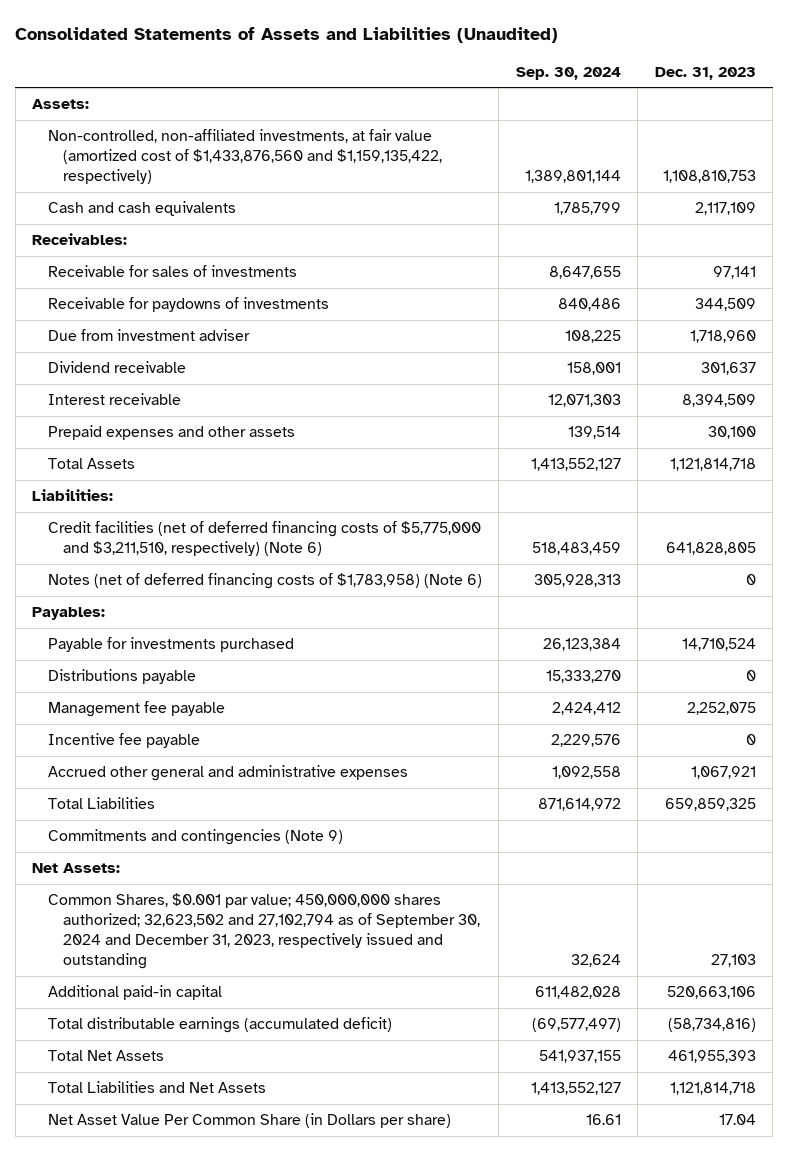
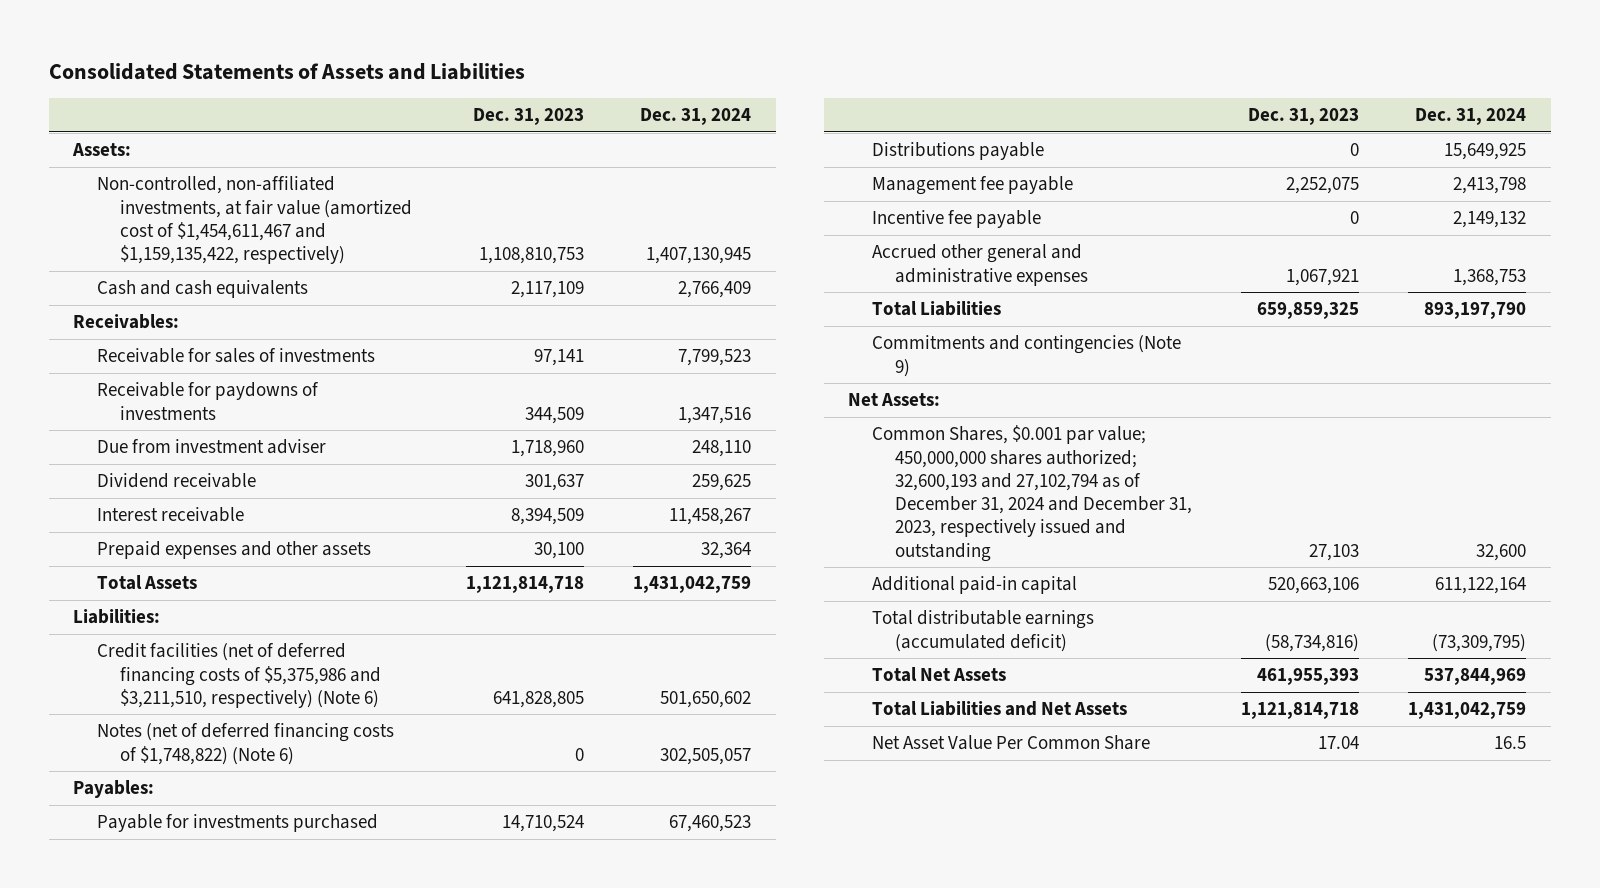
[15,26,559,43] Consolidated Statements of Assets and Liabilities (Unaudited) -> [48,62,525,80] Consolidated Statements of Assets and Liabilities
[515,66,621,80] Sep. 30, 2024 -> none
none -> [640,107,752,125] Dec. 31, 2024
[47,129,443,185] Non-controlled, non-affiliated investments, at fair value (amortized cost of $1,433,876,560 and $1,159,135,422, respectively) -> [96,176,413,265] Non-controlled, non-affiliated investments, at fair value (amortized cost of $1,454,611,467 and $1,159,135,422, respectively)
[47,521,481,557] Credit facilities (net of deferred financing costs of $5,775,000 and $3,211,510, respectively) (Note 6) -> [96,643,382,708] Credit facilities (net of deferred financing costs of $5,375,986 and $3,211,510, respectively) (Note 6)
[47,573,482,590] Notes (net of deferred financing costs of $1,783,958) (Note 6) -> [96,723,394,765] Notes (net of deferred financing costs of $1,748,822) (Note 6)
[47,893,481,970] Common Shares, $0.001 par value; 450,000,000 shares authorized; 32,623,502 and 27,102,794 as of September 30, 2024 and December 31, 2023, respectively issued and outstanding -> [871,425,1193,562] Common Shares, $0.001 par value; 450,000,000 shares authorized; 32,600,193 and 27,102,794 as of December 31, 2024 and December 31, 2023, respectively issued and outstanding
[47,1113,451,1129] Net Asset Value Per Common Share (in Dollars per share) -> [871,735,1150,751] Net Asset Value Per Common Share

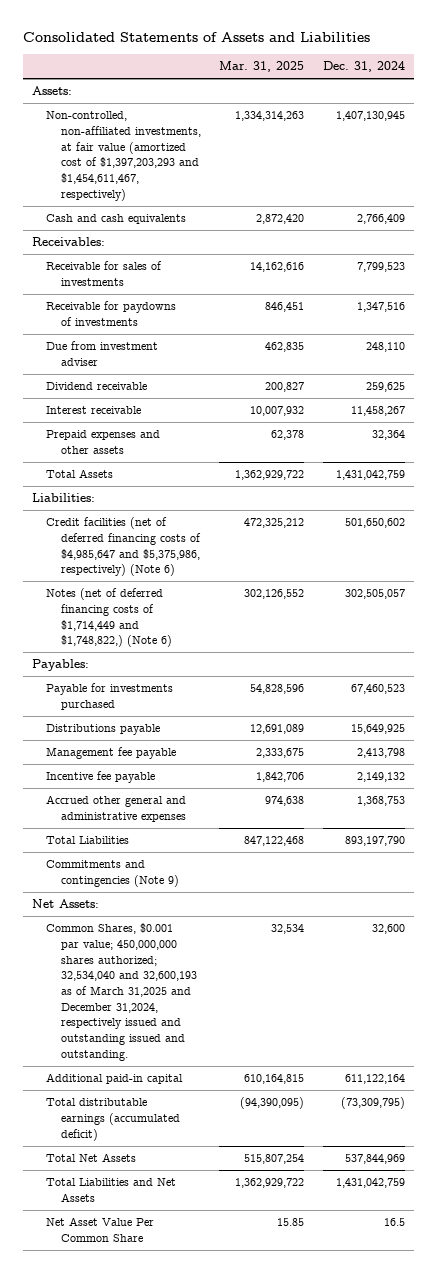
[473,107,585,125] Dec. 31, 2023 -> none
none -> [219,61,305,73] Mar. 31, 2025
[96,176,413,265] Non-controlled, non-affiliated investments, at fair value (amortized cost of $1,454,611,467 and $1,159,135,422, respectively) -> [46,111,201,201] Non-controlled, non-affiliated investments, at fair value (amortized cost of $1,397,203,293 and $1,454,611,467, respectively)
[96,643,382,708] Credit facilities (net of deferred financing costs of $5,375,986 and $3,211,510, respectively) (Note 6) -> [46,517,201,577] Credit facilities (net of deferred financing costs of $4,985,647 and $5,375,986, respectively) (Note 6)
[96,723,394,765] Notes (net of deferred financing costs of $1,748,822) (Note 6) -> [46,588,172,648] Notes (net of deferred financing costs of $1,714,449 and $1,748,822,) (Note 6)
[871,425,1193,562] Common Shares, $0.001 par value; 450,000,000 shares authorized; 32,600,193 and 27,102,794 as of December 31, 2024 and December 31, 2023, respectively issued and outstanding -> [46,923,197,1061] Common Shares, $0.001 par value; 450,000,000 shares authorized; 32,534,040 and 32,600,193 as of March 31,2025 and December 31,2024, respectively issued and outstanding issued and outstanding.

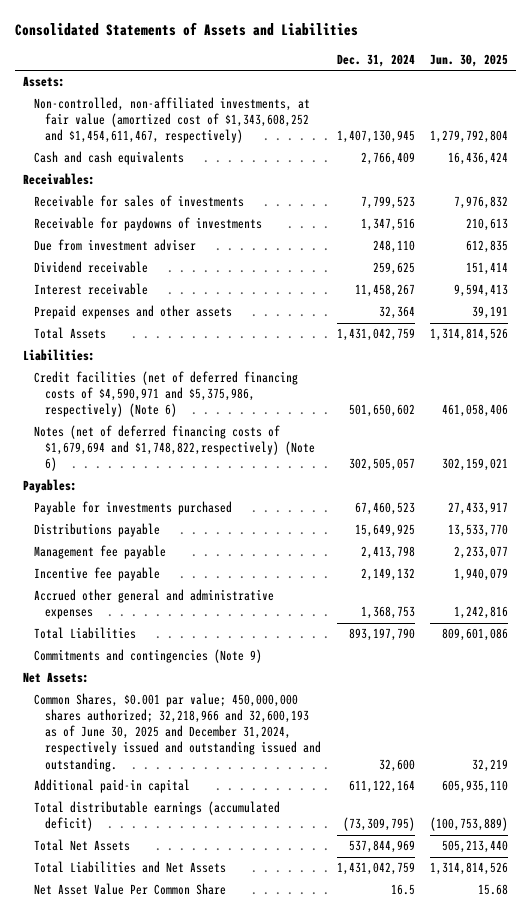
[219,61,305,73] Mar. 31, 2025 -> none
none -> [429,53,508,67] Jun. 30, 2025
[46,111,201,201] Non-controlled, non-affiliated investments, at fair value (amortized cost of $1,397,203,293 and $1,454,611,467, respectively) -> [34,97,311,144] Non-controlled, non-affiliated investments, at fair value (amortized cost of $1,343,608,252 and $1,454,611,467, respectively)
[46,517,201,577] Credit facilities (net of deferred financing costs of $4,985,647 and $5,375,986, respectively) (Note 6) -> [34,371,299,418] Credit facilities (net of deferred financing costs of $4,590,971 and $5,375,986, respectively) (Note 6)
[46,588,172,648] Notes (net of deferred financing costs of $1,714,449 and $1,748,822,) (Note 6) -> [34,425,316,472] Notes (net of deferred financing costs of $1,679,694 and $1,748,822,respectively) (Note 6)
[46,923,197,1061] Common Shares, $0.001 par value; 450,000,000 shares authorized; 32,534,040 and 32,600,193 as of March 31,2025 and December 31,2024, respectively issued and outstanding issued and outstanding. -> [34,693,322,772] Common Shares, $0.001 par value; 450,000,000 shares authorized; 32,218,966 and 32,600,193 as of June 30, 2025 and December 31,2024, respectively issued and outstanding issued and outstanding.

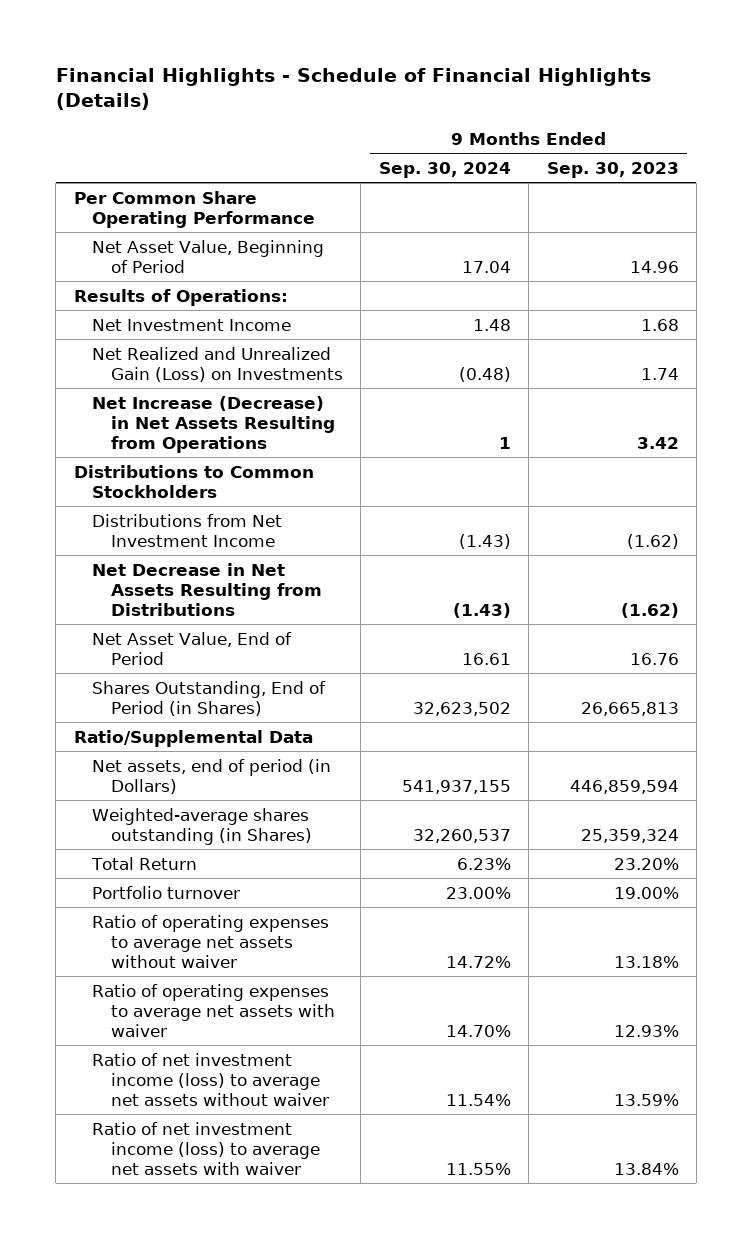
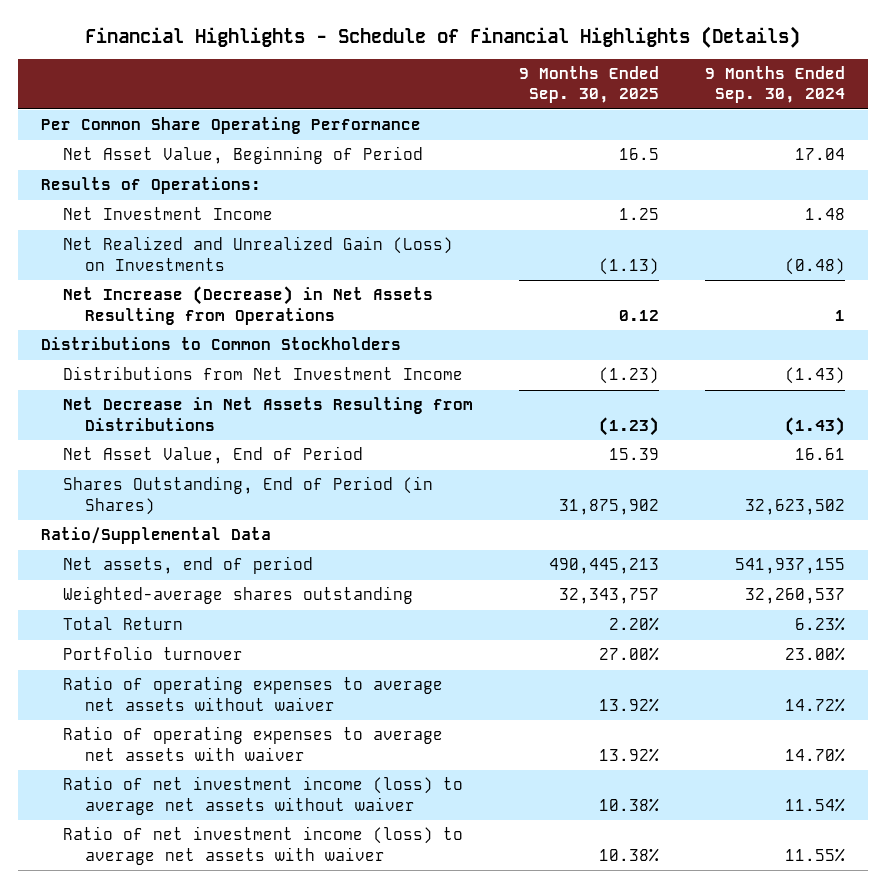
[546,161,679,178] Sep. 30, 2023 -> none
none -> [518,66,659,104] 9 Months Ended Sep. 30, 2025
[92,758,332,794] Net assets, end of period (in Dollars) -> [63,556,314,575] Net assets, end of period
[92,807,313,845] Weighted-average shares outstanding (in Shares) -> [63,586,414,605] Weighted-average shares outstanding

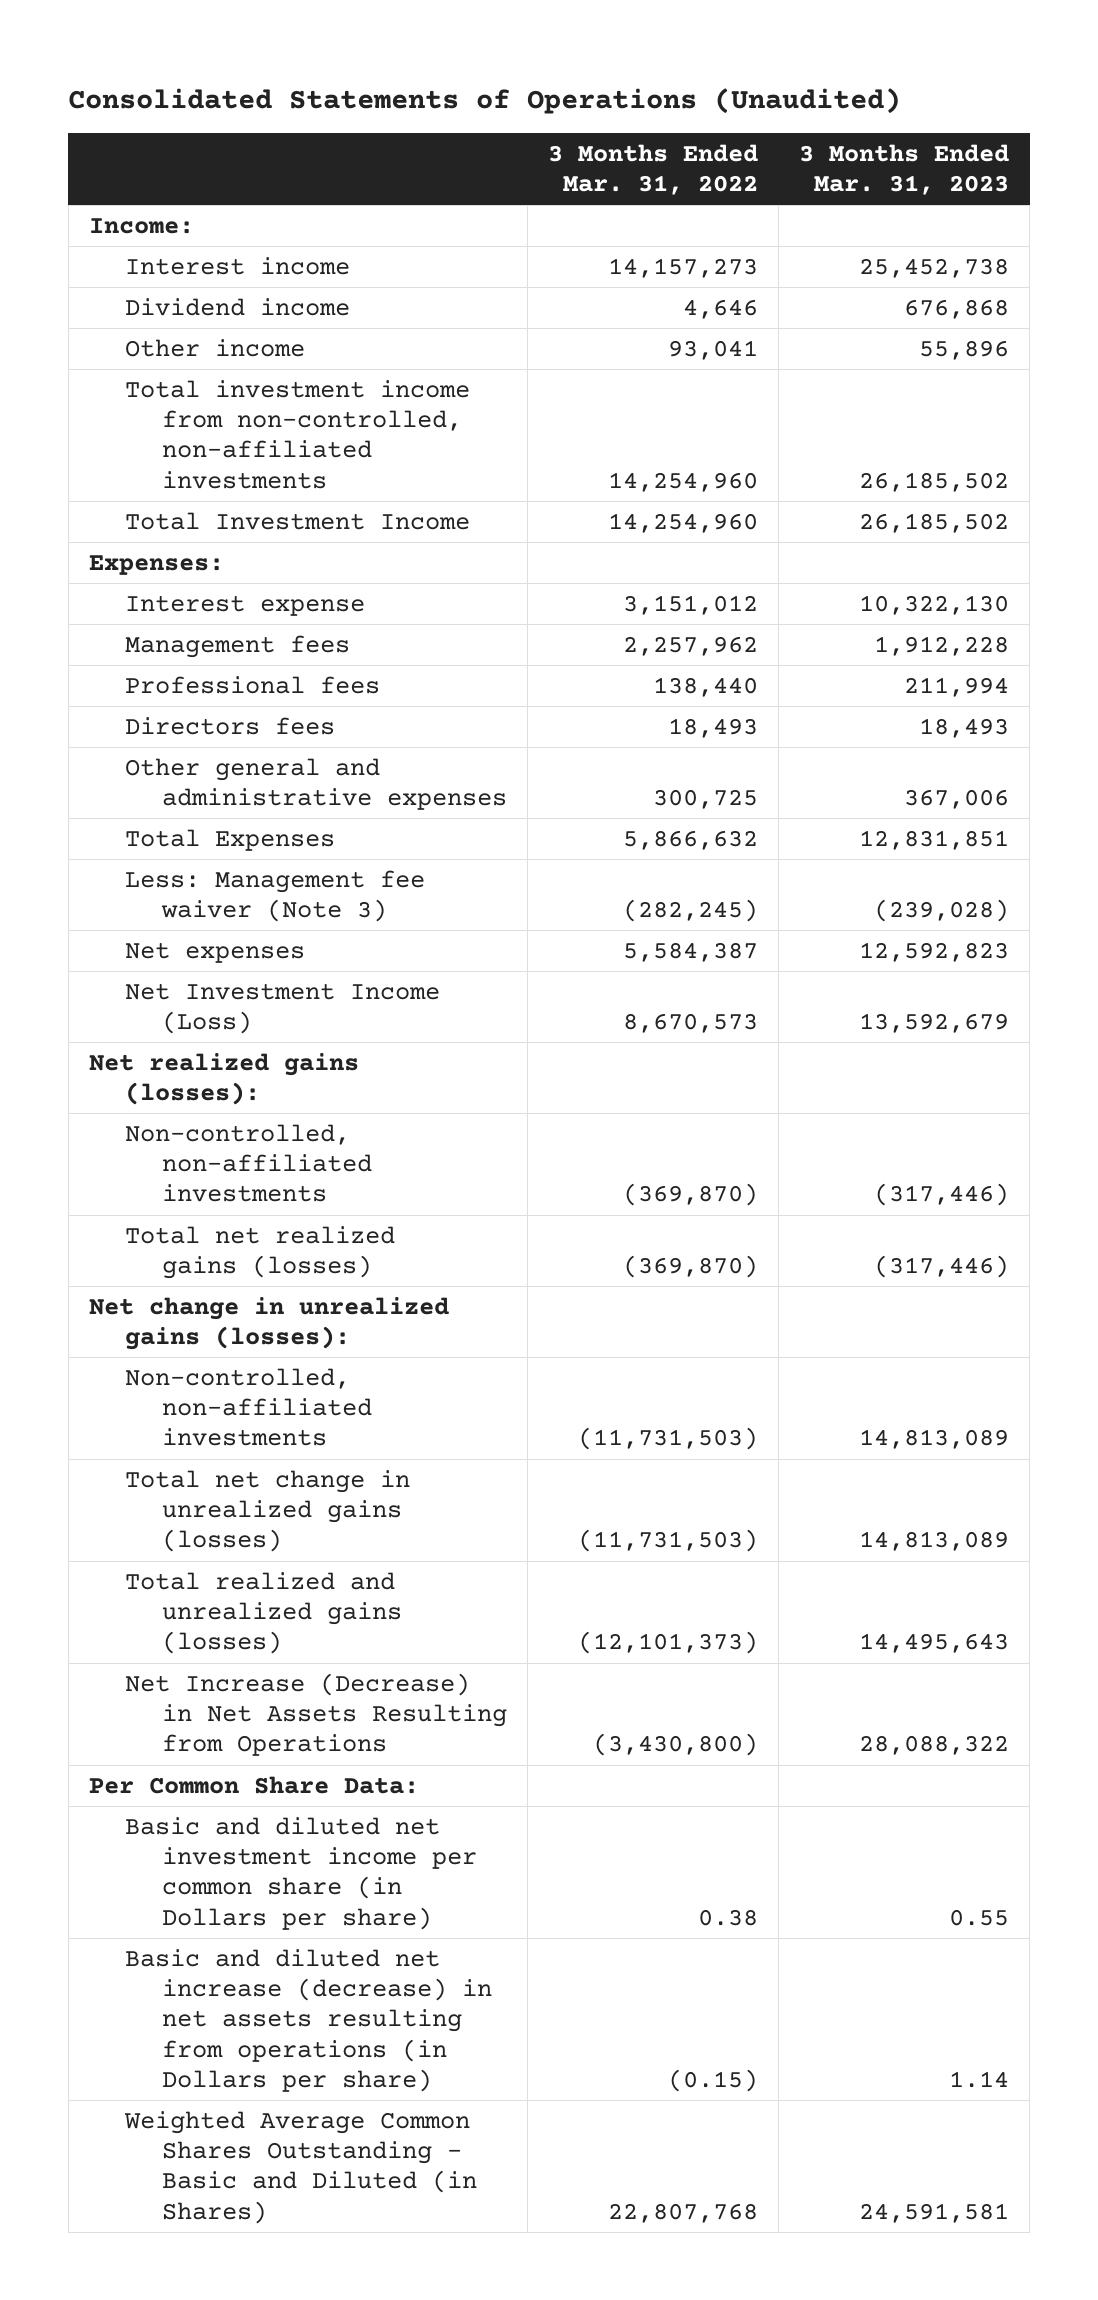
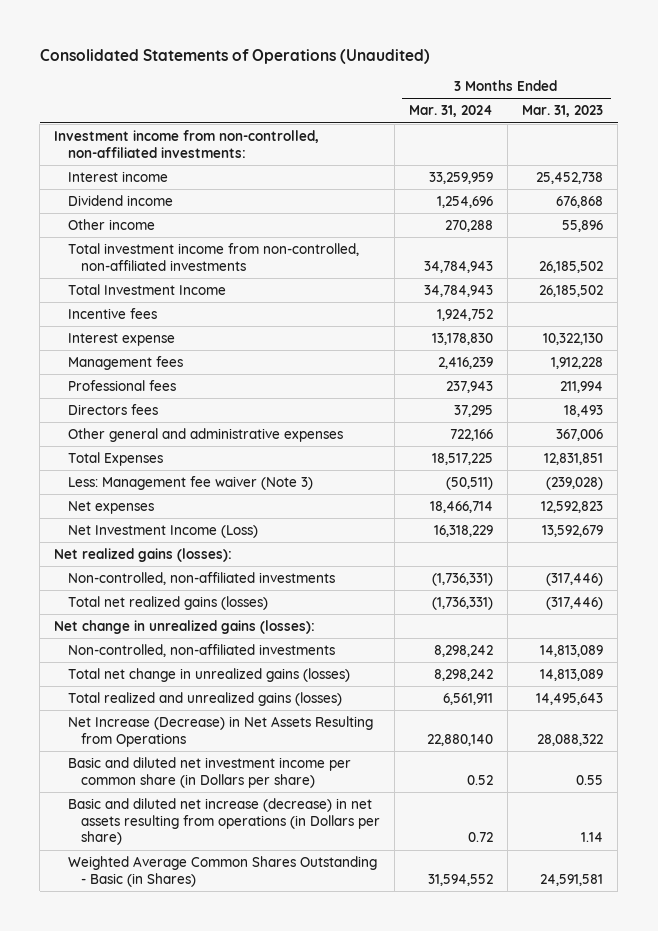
[547,143,758,196] 3 Months Ended Mar. 31, 2022 -> none
none -> [409,105,494,118] Mar. 31, 2024
[88,217,194,234] Income: -> none
none -> [54,129,320,158] Investment income from non-controlled, non-affiliated investments:
[88,554,224,575] Expenses: -> none
none -> [67,307,157,319] Incentive fees
[88,1775,419,1794] Per Common Share Data: -> none
[124,2110,477,2224] Weighted Average Common Shares Outstanding - Basic and Diluted (in Shares) -> [67,855,377,887] Weighted Average Common Shares Outstanding - Basic (in Shares)

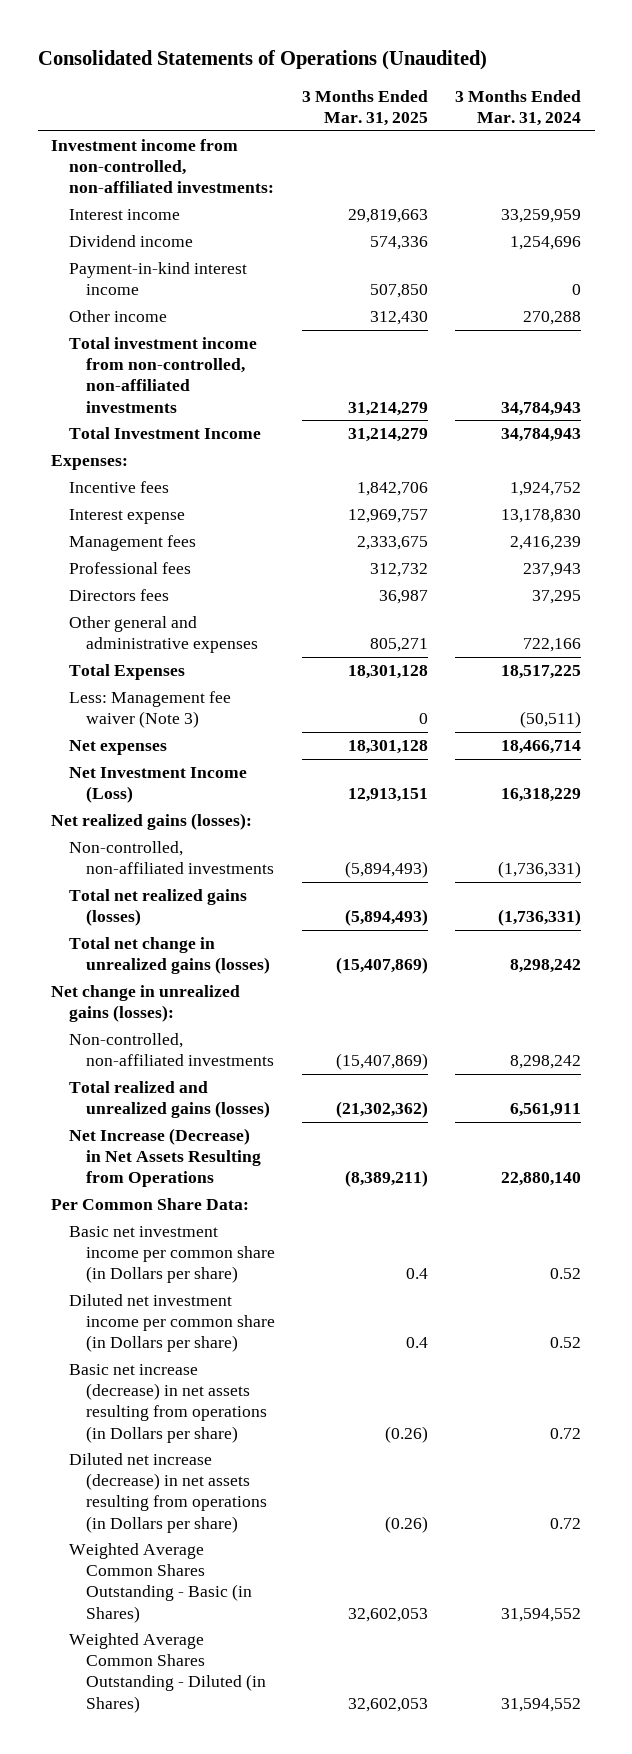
[522,105,604,118] Mar. 31, 2023 -> none
none -> [302,89,429,127] 3 Months Ended Mar. 31, 2025
none -> [68,262,247,296] Payment-in-kind interest income
none -> [51,455,129,471] Expenses:
[67,667,350,682] Total net change in unrealized gains (losses) -> [68,937,271,975] Total net change in unrealized gains (losses)
none -> [51,1198,250,1211] Per Common Share Data:
[67,756,351,788] Basic and diluted net investment income per common share (in Dollars per share) -> [68,1226,276,1284] Basic net investment income per common share (in Dollars per share)
none -> [68,1294,276,1353] Diluted net investment income per common share (in Dollars per share)
[67,797,381,846] Basic and diluted net increase (decrease) in net assets resulting from operations (in Dollars per share) -> [68,1364,268,1443] Basic net increase (decrease) in net assets resulting from operations (in Dollars per share)
none -> [68,1453,268,1533] Diluted net increase (decrease) in net assets resulting from operations (in Dollars per share)
none -> [68,1633,267,1713] Weighted Average Common Shares Outstanding - Diluted (in Shares)

